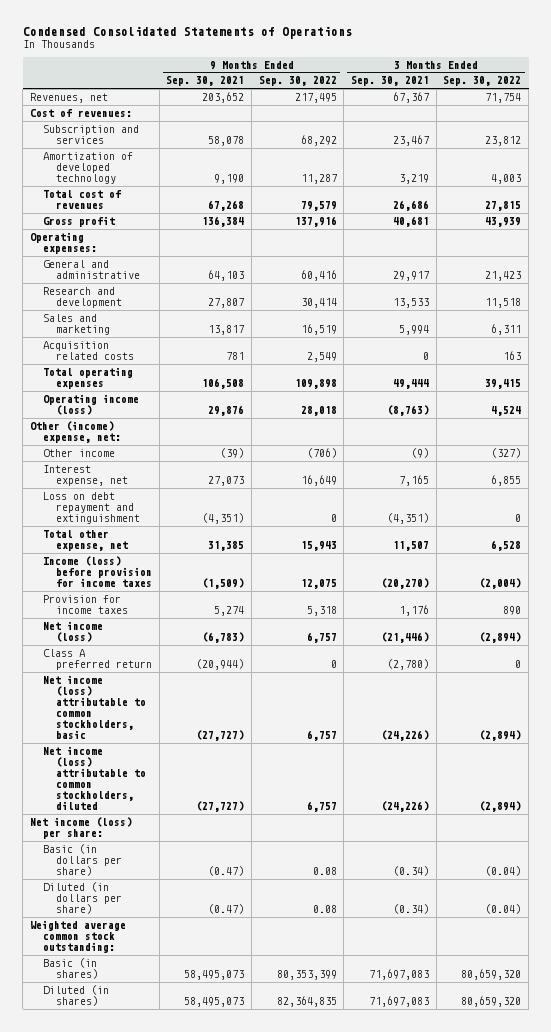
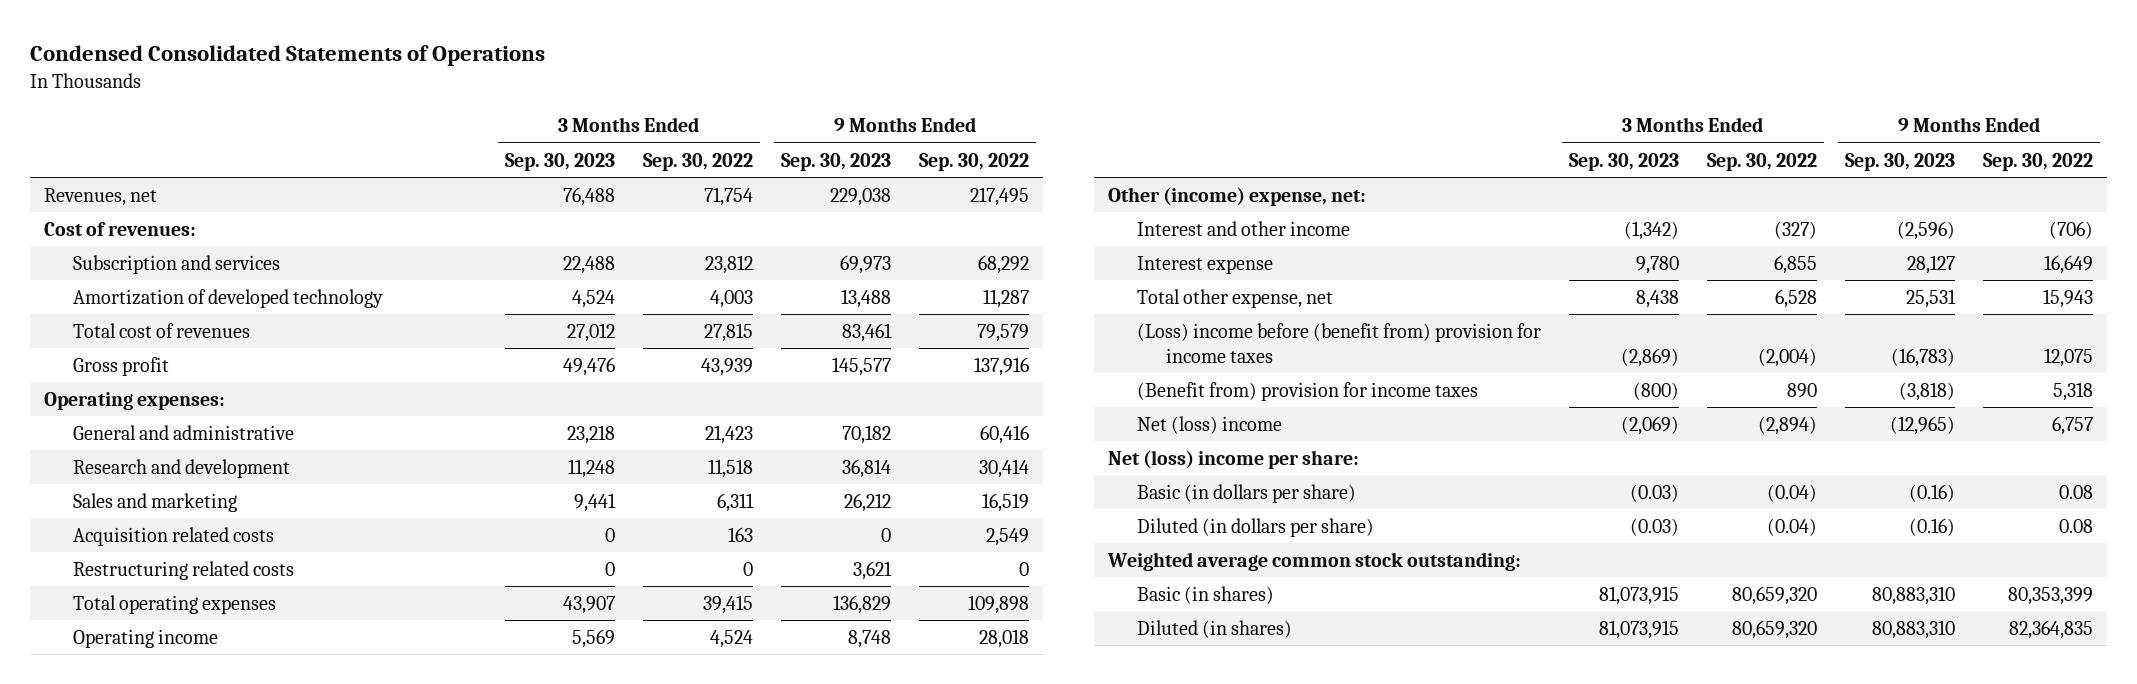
[166,76,245,87] Sep. 30, 2021 -> none
[351,76,430,87] Sep. 30, 2021 -> none
none -> [504,152,615,171] Sep. 30, 2023
none -> [781,152,892,171] Sep. 30, 2023
none -> [72,561,294,581] Restructuring related costs
[42,393,139,415] Operating income (loss) -> [72,629,218,649] Operating income
[42,491,141,524] Loss on debt repayment and extinguishment -> none
[42,448,115,457] Other income -> [1136,221,1350,237] Interest and other income
[42,464,129,486] Interest expense, net -> [1136,256,1273,275] Interest expense
[42,648,153,670] Class A preferred return -> none
[42,674,147,739] Net income (loss) attributable to common stockholders, basic -> none
[42,745,147,810] Net income (loss) attributable to common stockholders, diluted -> none
[42,555,153,587] Income (loss) before provision for income taxes -> [1136,323,1541,363] (Loss) income before (benefit from) provision for income taxes
[42,594,129,614] Provision for income taxes -> [1136,382,1478,402] (Benefit from) provision for income taxes
[42,620,103,642] Net income (loss) -> [1136,416,1282,435] Net (loss) income
[29,816,132,839] Net income (loss) per share: -> [1107,450,1359,470] Net (loss) income per share:

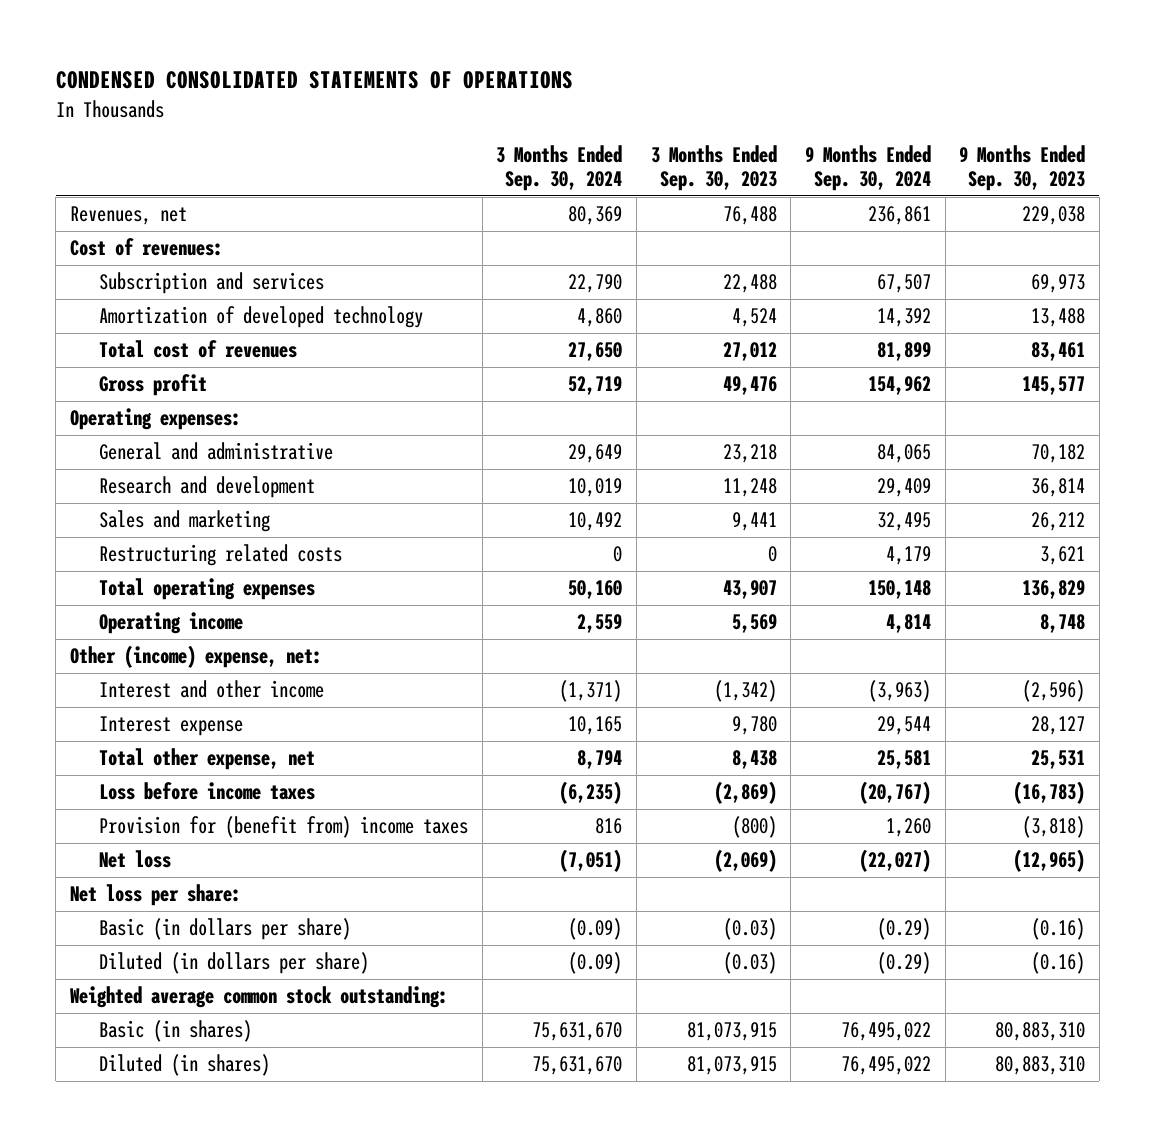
[29,44,545,66] Condensed Consolidated Statements of Operations -> [55,71,573,90] CONDENSED CONSOLIDATED STATEMENTS OF OPERATIONS
[643,152,754,171] Sep. 30, 2022 -> none
[919,152,1030,171] Sep. 30, 2022 -> none
none -> [496,144,623,192] 3 Months Ended Sep. 30, 2024
none -> [804,144,931,192] 9 Months Ended Sep. 30, 2024
[72,527,274,547] Acquisition related costs -> none
[1136,323,1541,363] (Loss) income before (benefit from) provision for income taxes -> [98,782,315,801] Loss before income taxes
[1136,382,1478,402] (Benefit from) provision for income taxes -> [98,816,468,839] Provision for (benefit from) income taxes
[1136,416,1282,435] Net (loss) income -> [98,850,171,869] Net loss
[1107,450,1359,470] Net (loss) income per share: -> [70,884,242,907] Net loss per share:

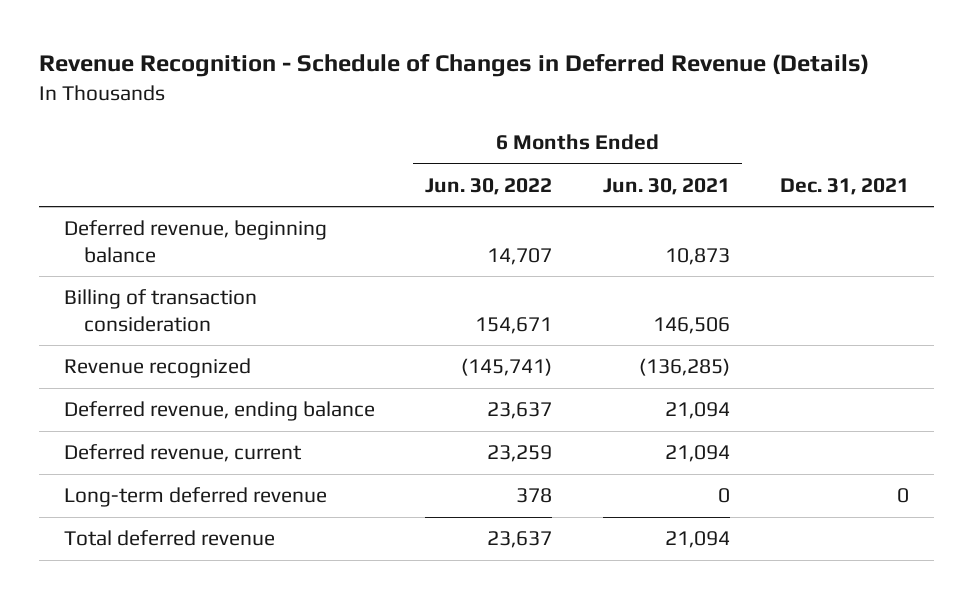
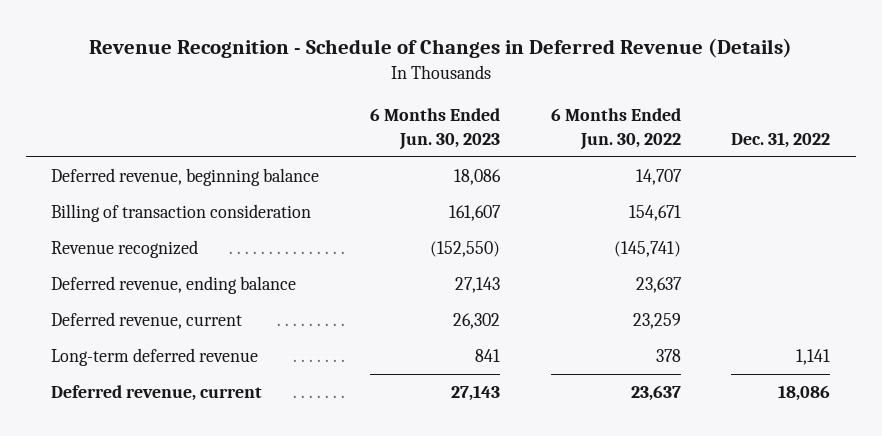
[602,177,730,195] Jun. 30, 2021 -> none
[780,177,910,195] Dec. 31, 2021 -> none
none -> [369,108,500,150] 6 Months Ended Jun. 30, 2023
none -> [731,131,831,148] Dec. 31, 2022
[64,530,276,547] Total deferred revenue -> [51,385,263,402] Deferred revenue, current

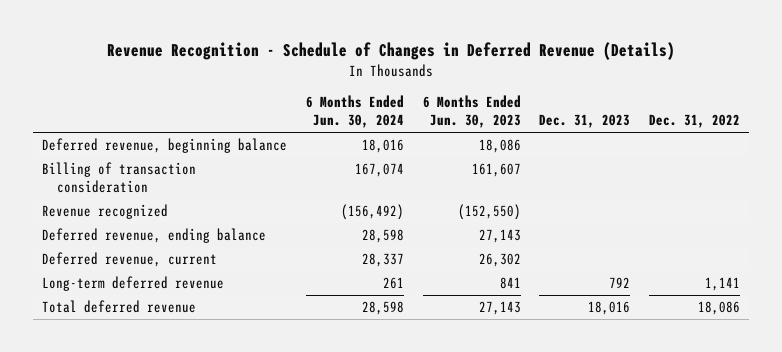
[550,108,681,150] 6 Months Ended Jun. 30, 2022 -> none
none -> [305,95,404,129] 6 Months Ended Jun. 30, 2024
none -> [539,114,631,129] Dec. 31, 2023
[51,385,263,402] Deferred revenue, current -> [42,300,197,314] Total deferred revenue

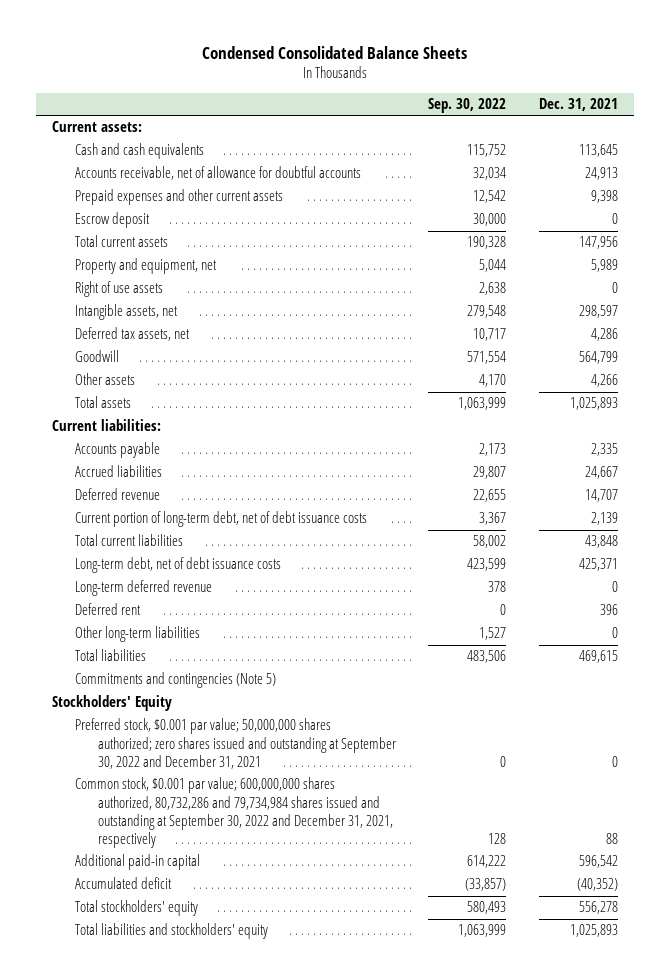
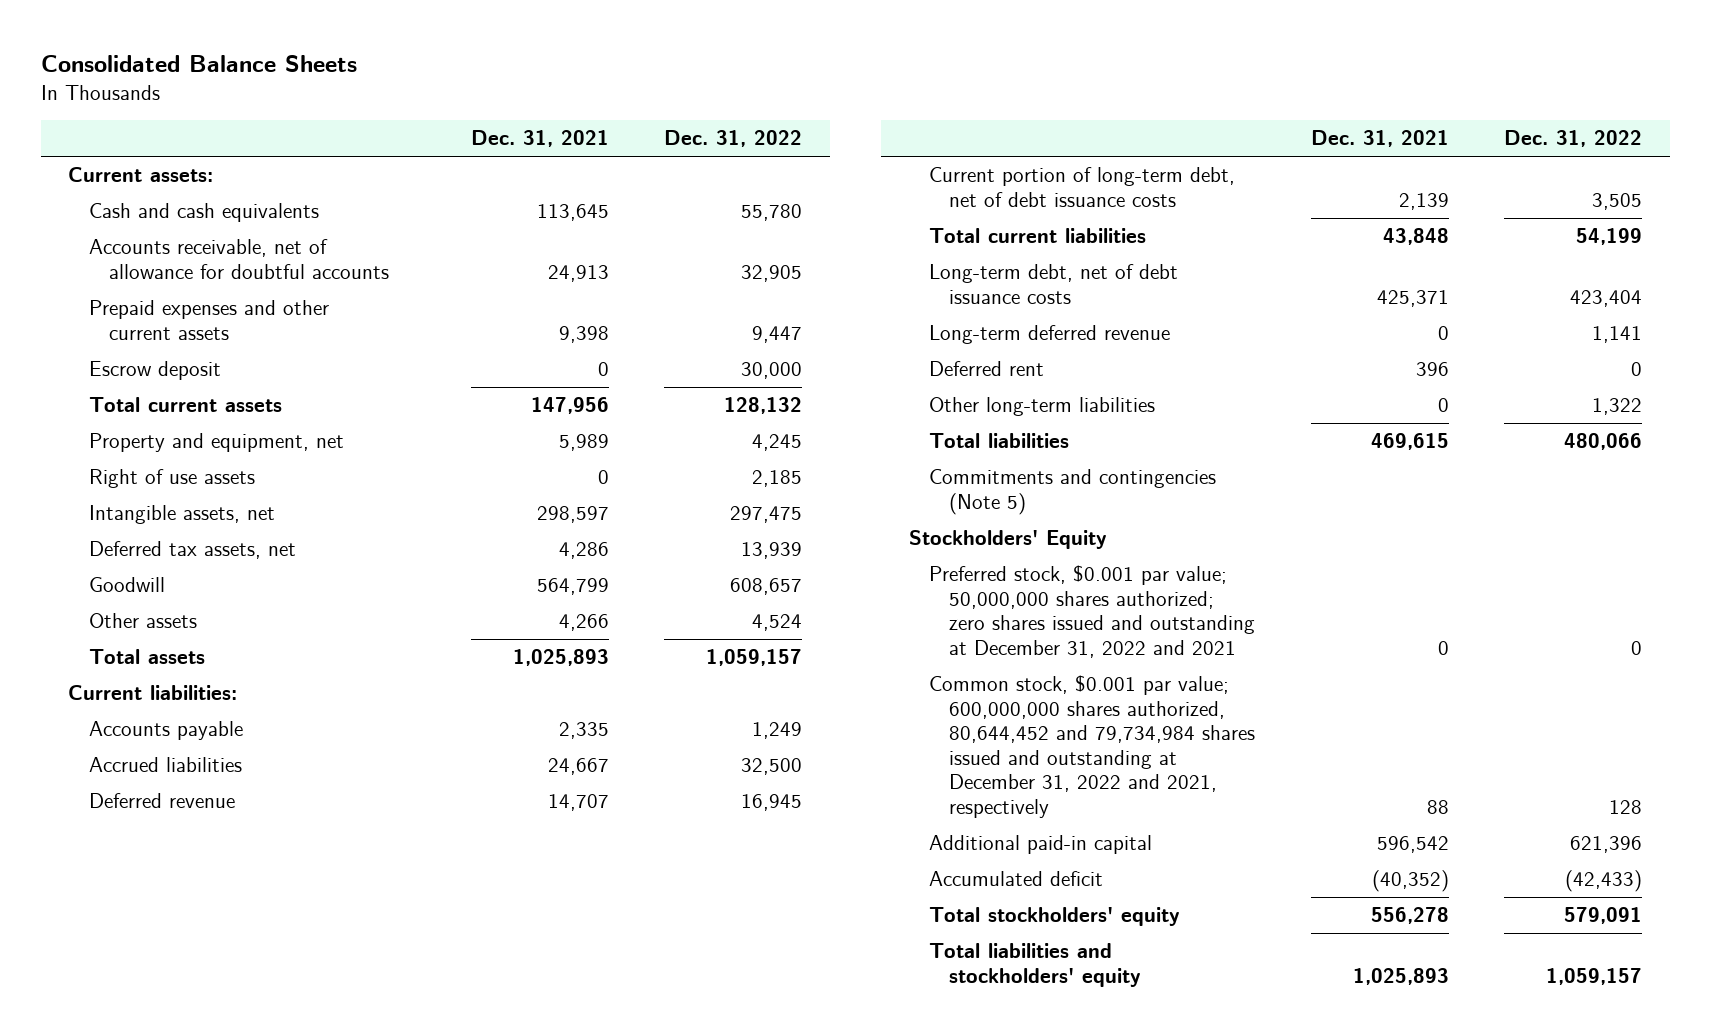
[201,45,467,59] Condensed Consolidated Balance Sheets -> [40,55,357,73] Consolidated Balance Sheets
[428,98,507,114] Sep. 30, 2022 -> none
none -> [664,130,803,148] Dec. 31, 2022
[75,718,397,769] Preferred stock, $0.001 par value; 50,000,000 shares authorized; zero shares issued and outstanding at September 30, 2022 and December 31, 2021 -> [928,565,1255,658] Preferred stock, $0.001 par value; 50,000,000 shares authorized; zero shares issued and outstanding at December 31, 2022 and 2021
[75,777,394,849] Common stock, $0.001 par value; 600,000,000 shares authorized, 80,732,286 and 79,734,984 shares issued and outstanding at September 30, 2022 and December 31, 2021, respectively -> [928,675,1255,818] Common stock, $0.001 par value; 600,000,000 shares authorized, 80,644,452 and 79,734,984 shares issued and outstanding at December 31, 2022 and 2021, respectively

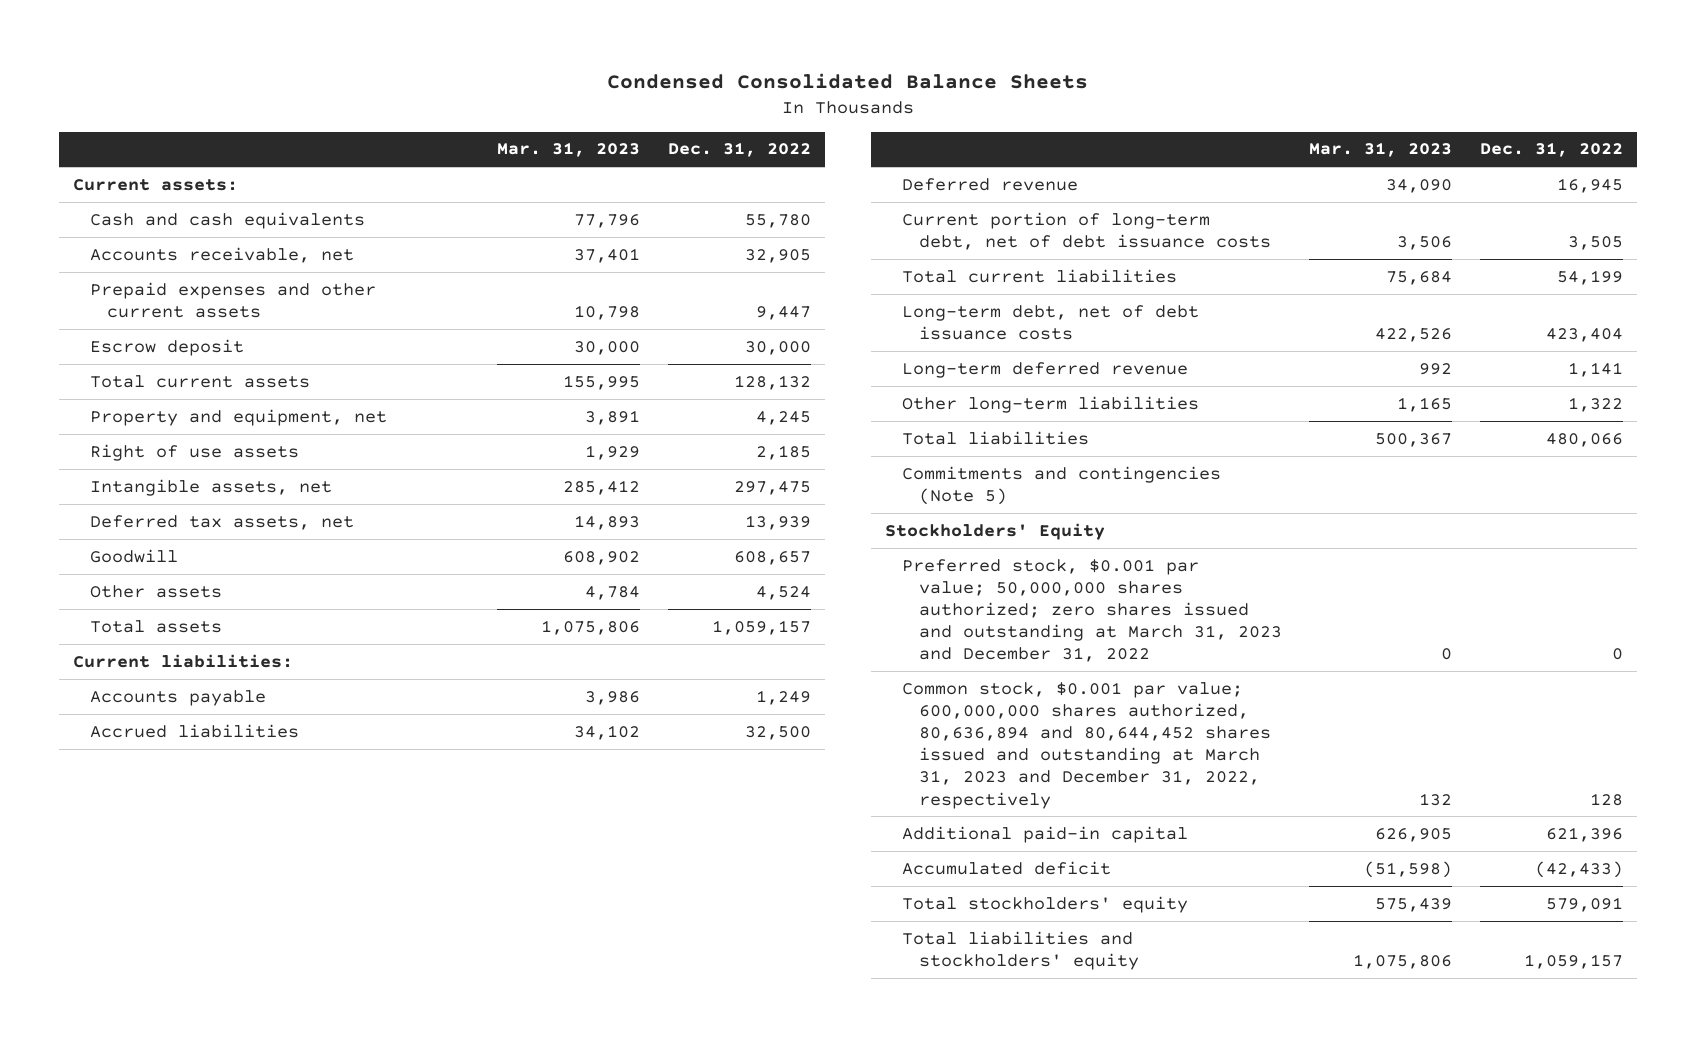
[40,55,357,73] Consolidated Balance Sheets -> [606,72,1088,89] Condensed Consolidated Balance Sheets
[470,130,609,148] Dec. 31, 2021 -> none
none -> [497,142,641,158] Mar. 31, 2023
[88,239,389,279] Accounts receivable, net of allowance for doubtful accounts -> [89,246,354,263] Accounts receivable, net
[928,361,1044,377] Deferred rent -> none
[928,565,1255,658] Preferred stock, $0.001 par value; 50,000,000 shares authorized; zero shares issued and outstanding at December 31, 2022 and 2021 -> [901,558,1282,663] Preferred stock, $0.001 par value; 50,000,000 shares authorized; zero shares issued and outstanding at March 31, 2023 and December 31, 2022
[928,675,1255,818] Common stock, $0.001 par value; 600,000,000 shares authorized, 80,644,452 and 79,734,984 shares issued and outstanding at December 31, 2022 and 2021, respectively -> [901,681,1271,809] Common stock, $0.001 par value; 600,000,000 shares authorized, 80,636,894 and 80,644,452 shares issued and outstanding at March 31, 2023 and December 31, 2022, respectively

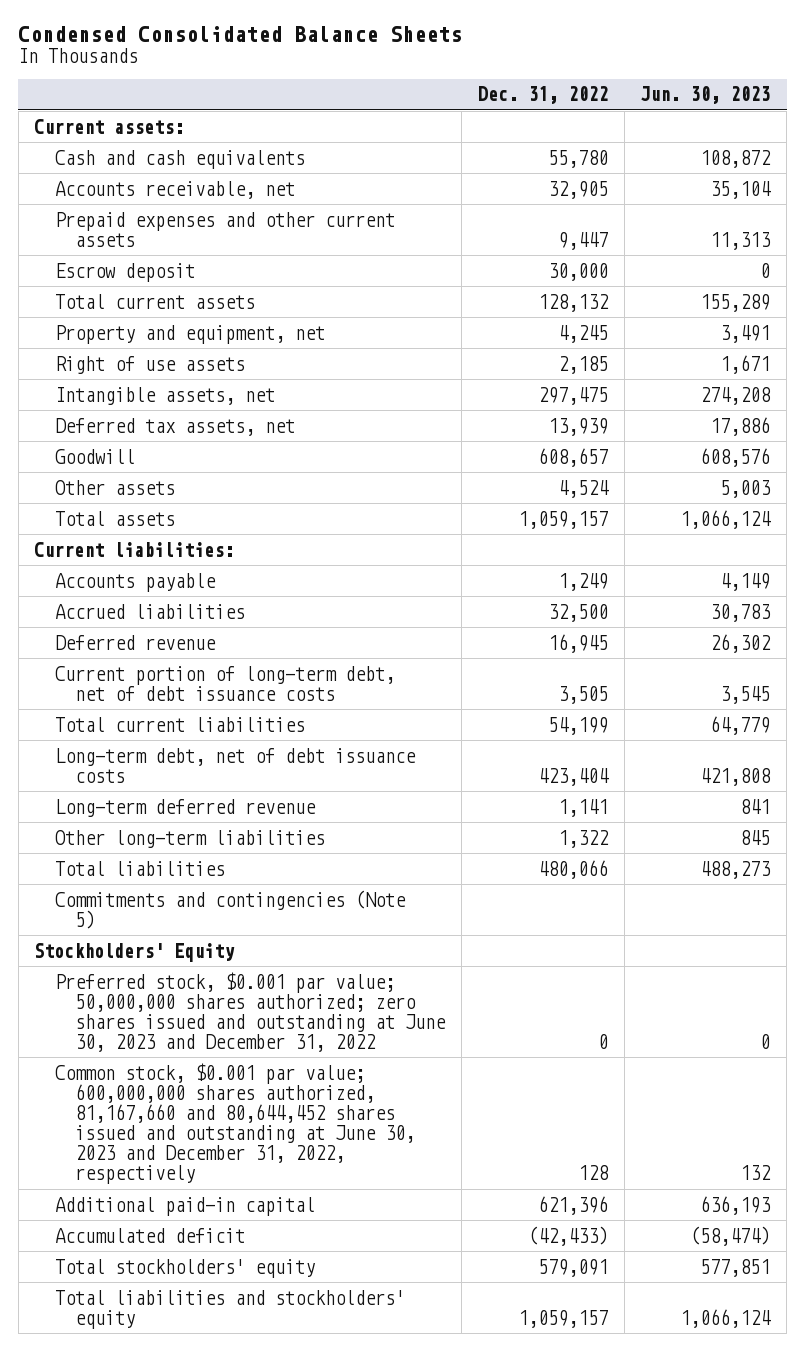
[497,142,641,158] Mar. 31, 2023 -> none
none -> [640,86,771,105] Jun. 30, 2023
[901,558,1282,663] Preferred stock, $0.001 par value; 50,000,000 shares authorized; zero shares issued and outstanding at March 31, 2023 and December 31, 2022 -> [54,971,447,1052] Preferred stock, $0.001 par value; 50,000,000 shares authorized; zero shares issued and outstanding at June 30, 2023 and December 31, 2022
[901,681,1271,809] Common stock, $0.001 par value; 600,000,000 shares authorized, 80,636,894 and 80,644,452 shares issued and outstanding at March 31, 2023 and December 31, 2022, respectively -> [54,1062,416,1185] Common stock, $0.001 par value; 600,000,000 shares authorized, 81,167,660 and 80,644,452 shares issued and outstanding at June 30, 2023 and December 31, 2022, respectively

